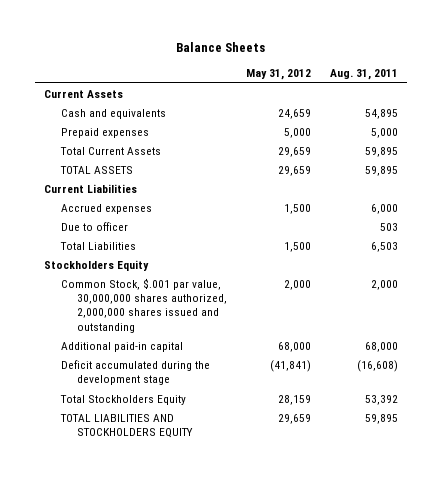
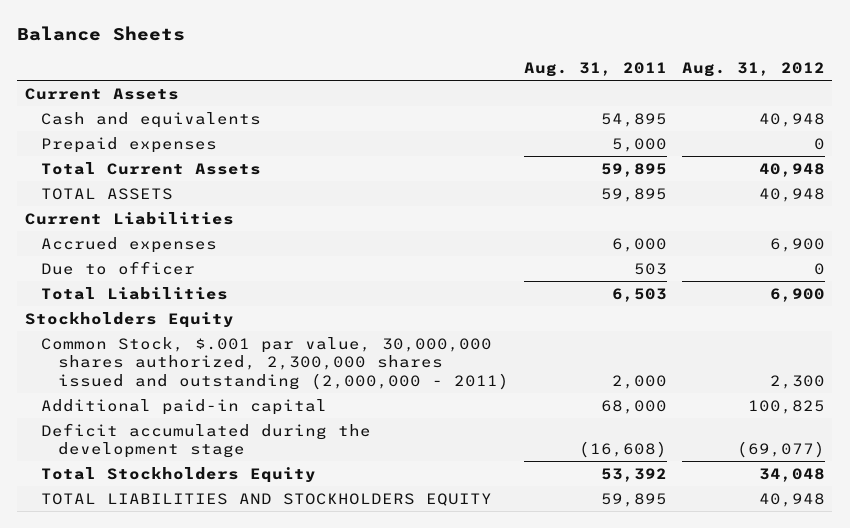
[245,69,311,81] May 31, 2012 -> none
none -> [681,61,825,77] Aug. 31, 2012
[60,277,228,333] Common Stock, $.001 par value, 30,000,000 shares authorized, 2,000,000 shares issued and outstanding -> [41,336,509,390] Common Stock, $.001 par value, 30,000,000 shares authorized, 2,300,000 shares issued and outstanding (2,000,000 - 2011)

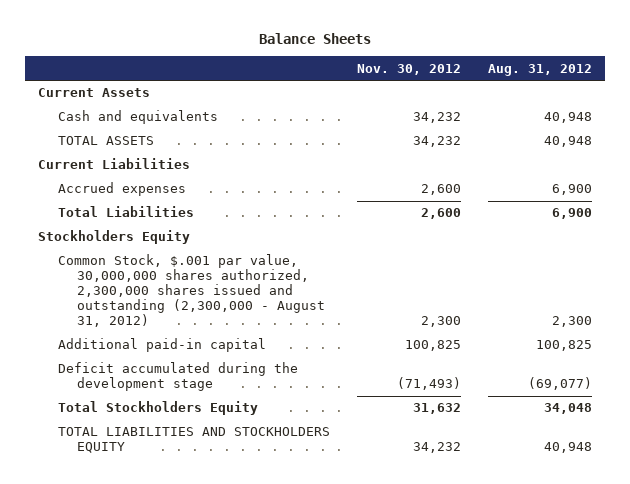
[523,61,667,77] Aug. 31, 2011 -> none
none -> [356,63,461,75] Nov. 30, 2012
[41,136,218,153] Prepaid expenses -> none
[41,161,262,175] Total Current Assets -> none
[41,260,196,275] Due to officer -> none
[41,336,509,390] Common Stock, $.001 par value, 30,000,000 shares authorized, 2,300,000 shares issued and outstanding (2,000,000 - 2011) -> [57,254,325,328] Common Stock, $.001 par value, 30,000,000 shares authorized, 2,300,000 shares issued and outstanding (2,300,000 - August 31, 2012)

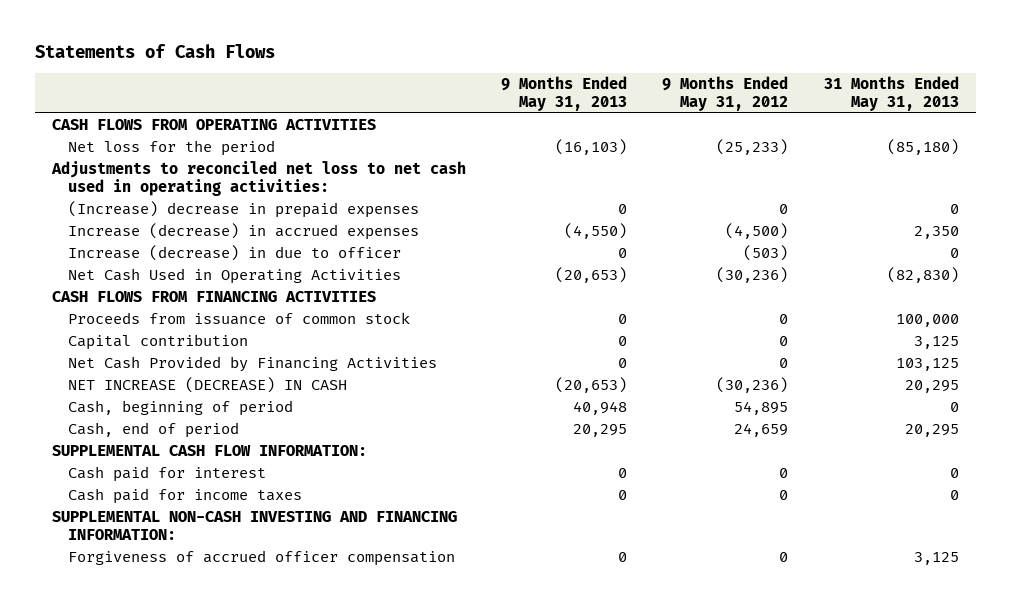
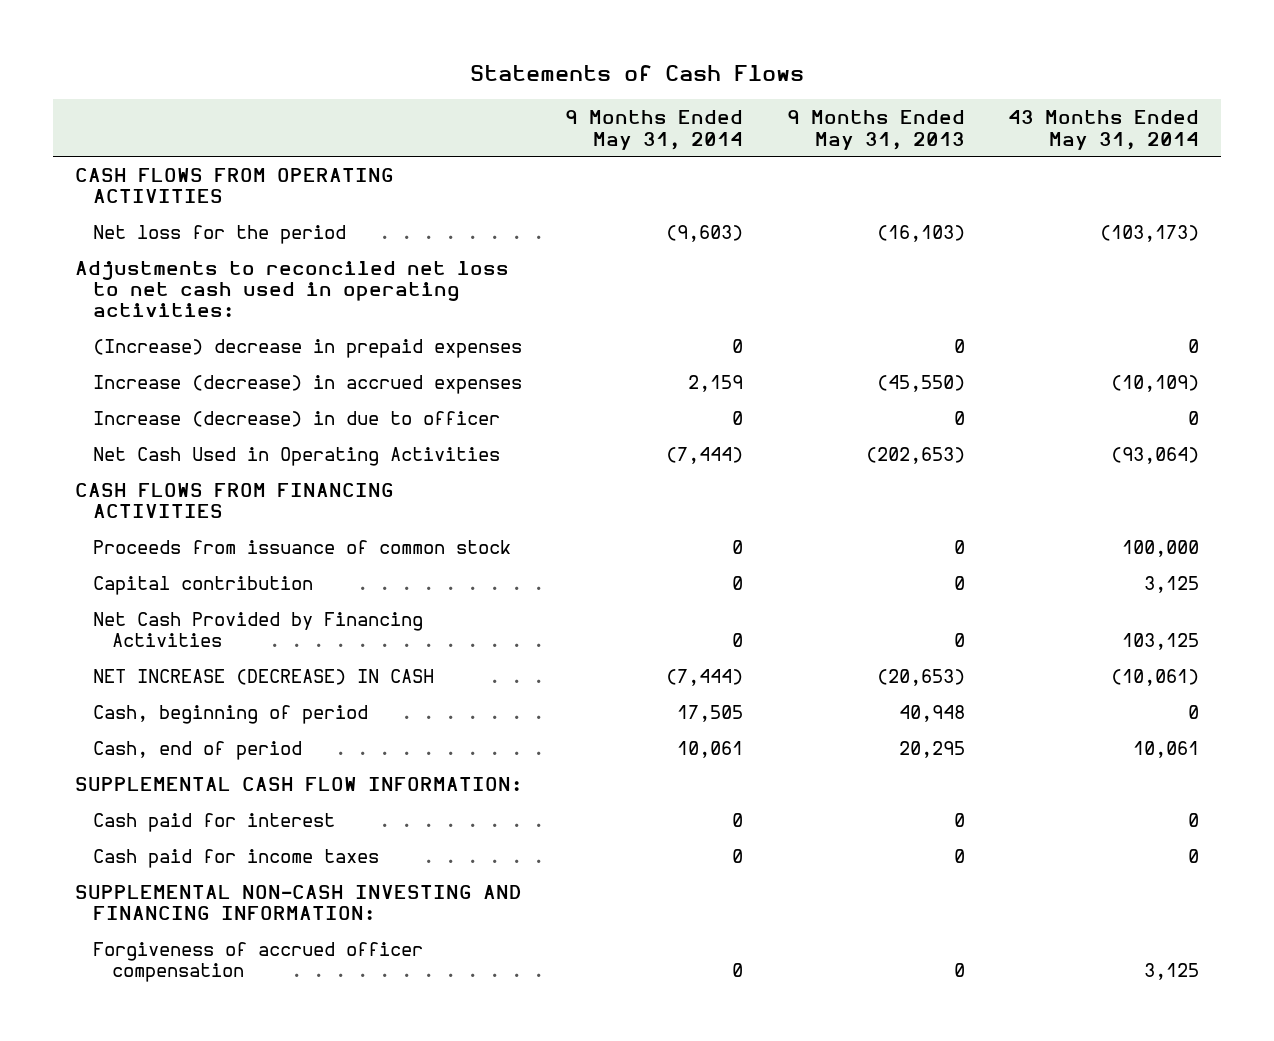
[662,76,789,111] 9 Months Ended May 31, 2012 -> none
[823,76,959,111] 31 Months Ended May 31, 2013 -> none
none -> [565,110,744,150] 9 Months Ended May 31, 2014
none -> [1008,110,1200,150] 43 Months Ended May 31, 2014
[564,223,628,240] (4,550) -> [876,374,965,392] (45,550)
[555,267,628,284] (20,653) -> [865,446,965,464] (202,653)

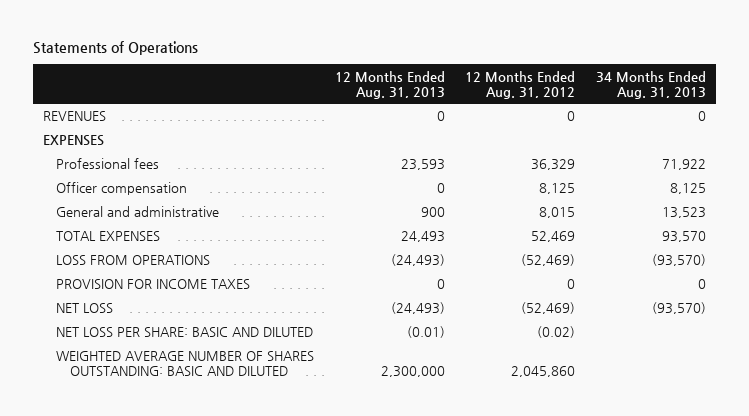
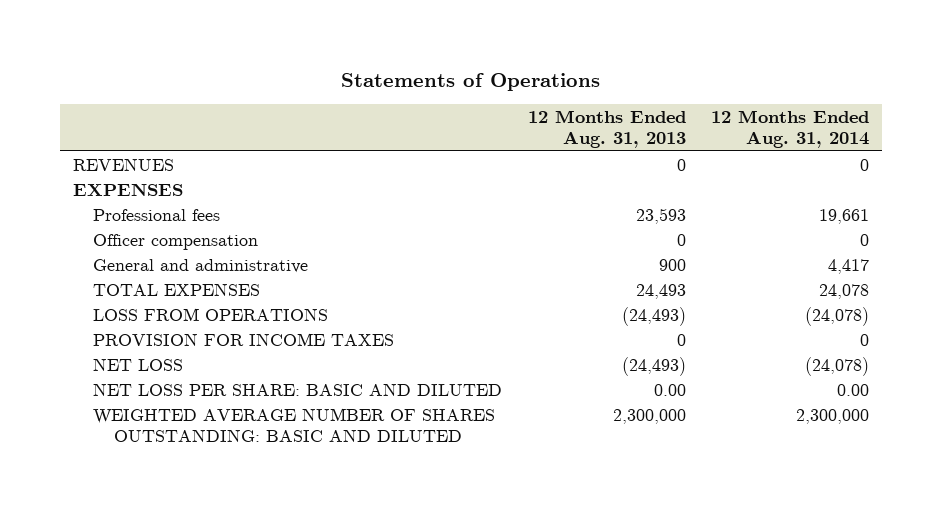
[465,70,576,99] 12 Months Ended Aug. 31, 2012 -> none
[595,70,706,99] 34 Months Ended Aug. 31, 2013 -> none
none -> [711,110,870,149] 12 Months Ended Aug. 31, 2014
[406,326,445,339] (0.01) -> [653,383,686,396] 0.00

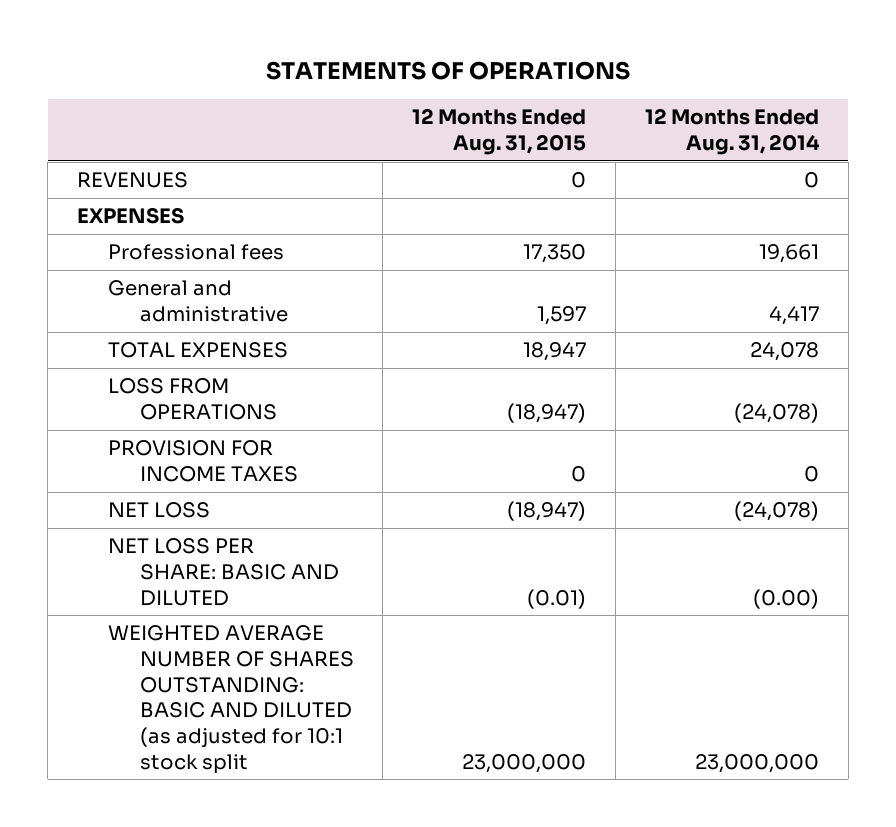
[341,73,601,92] Statements of Operations -> [266,61,631,81] STATEMENTS OF OPERATIONS
[527,110,686,149] 12 Months Ended Aug. 31, 2013 -> none
none -> [412,108,587,155] 12 Months Ended Aug. 31, 2015
[93,233,259,250] Officer compensation -> none
[837,383,870,396] 0.00 -> [752,588,819,609] (0.00)
[93,407,496,442] WEIGHTED AVERAGE NUMBER OF SHARES OUTSTANDING: BASIC AND DILUTED -> [108,625,354,774] WEIGHTED AVERAGE NUMBER OF SHARES OUTSTANDING: BASIC AND DILUTED (as adjusted for 10:1 stock split
[796,408,870,424] 2,300,000 -> [694,753,819,773] 23,000,000

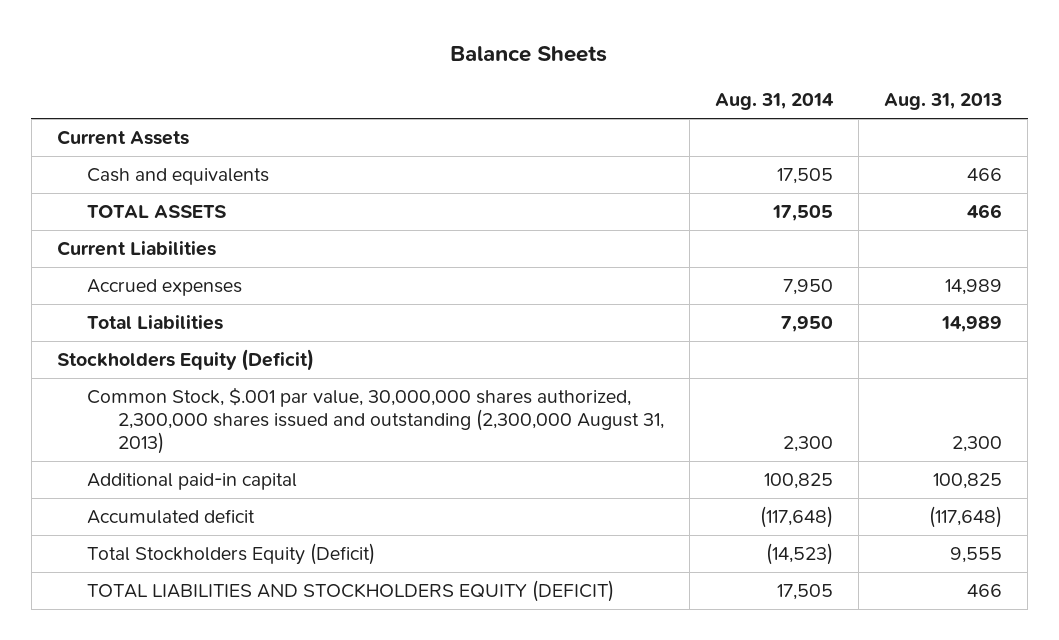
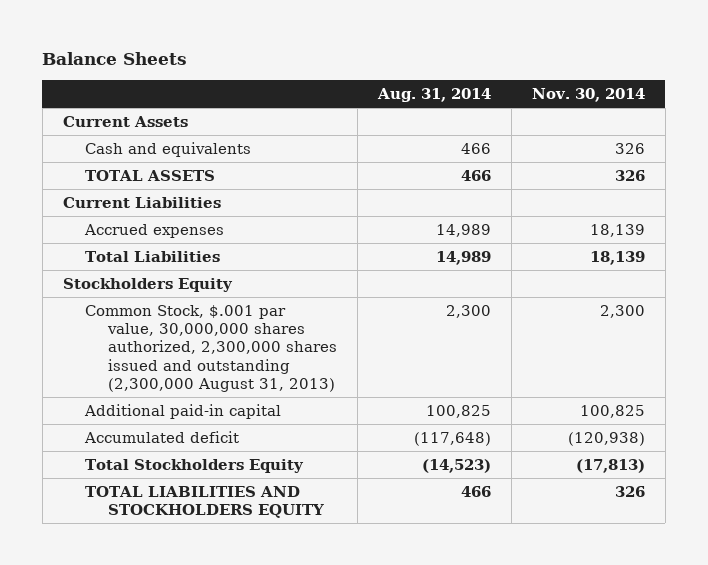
[884,93,1003,111] Aug. 31, 2013 -> none
none -> [531,88,645,103] Nov. 30, 2014
[776,168,833,185] 17,505 -> [461,142,492,154] 466
[771,205,833,222] 17,505 -> [461,169,492,181] 466
[782,279,833,296] 7,950 -> [436,223,492,237] 14,989
[780,316,833,333] 7,950 -> [436,250,492,265] 14,989
[56,349,314,372] Stockholders Equity (Deficit) -> [62,277,233,292] Stockholders Equity
[87,543,376,566] Total Stockholders Equity (Deficit) -> [85,458,305,473] Total Stockholders Equity
[87,580,615,603] TOTAL LIABILITIES AND STOCKHOLDERS EQUITY (DEFICIT) -> [85,485,325,519] TOTAL LIABILITIES AND STOCKHOLDERS EQUITY
[776,584,833,601] 17,505 -> [461,485,492,497] 466

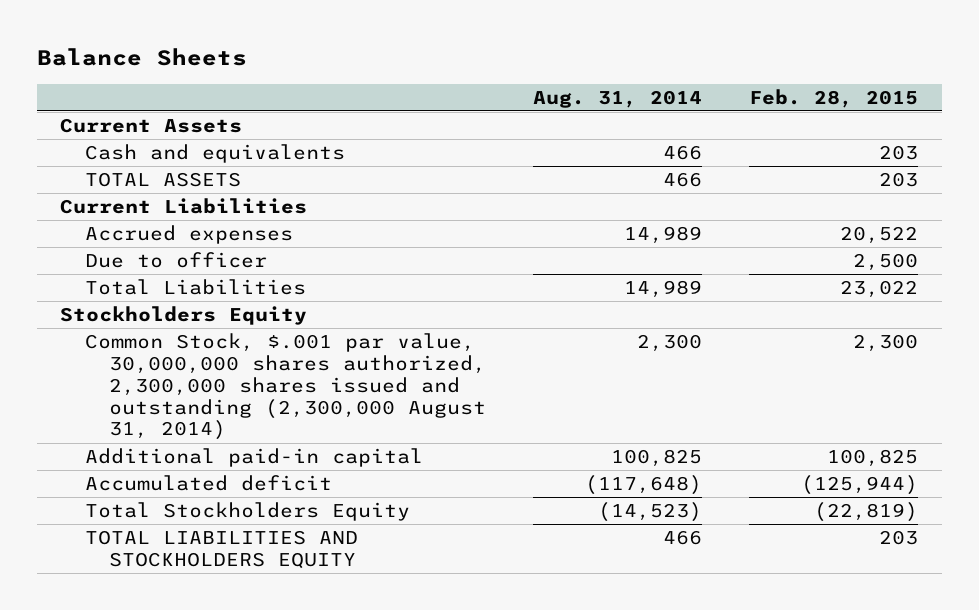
[531,88,645,103] Nov. 30, 2014 -> none
none -> [749,88,919,108] Feb. 28, 2015
none -> [84,251,267,268] Due to officer
[85,304,338,392] Common Stock, $.001 par value, 30,000,000 shares authorized, 2,300,000 shares issued and outstanding (2,300,000 August 31, 2013) -> [84,332,487,441] Common Stock, $.001 par value, 30,000,000 shares authorized, 2,300,000 shares issued and outstanding (2,300,000 August 31, 2014)

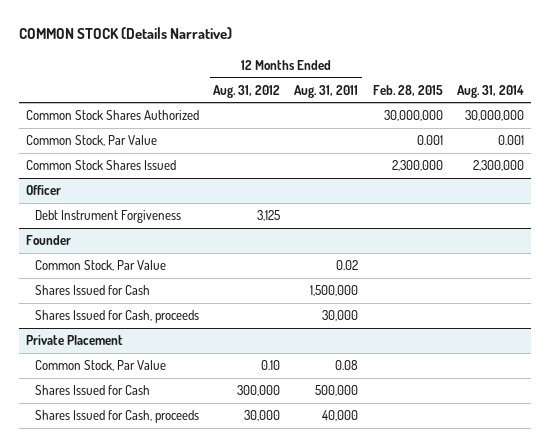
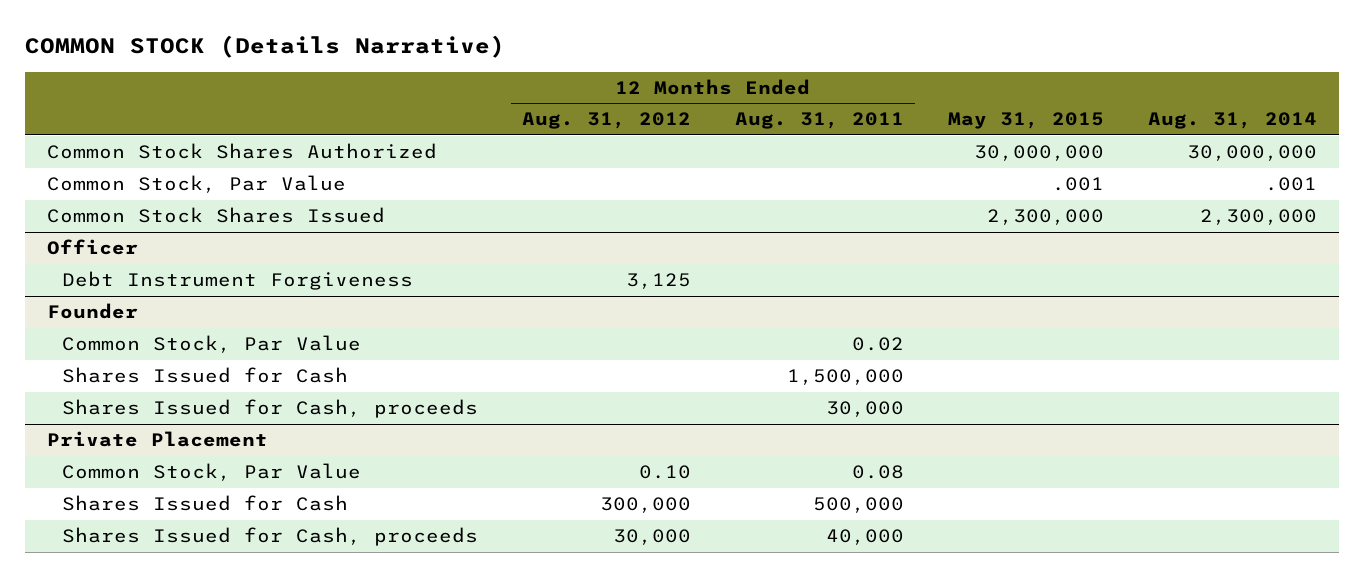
[372,84,443,96] Feb. 28, 2015 -> none
none -> [948,112,1105,130] May 31, 2015
[497,135,524,146] 0.001 -> [1265,177,1318,192] .001

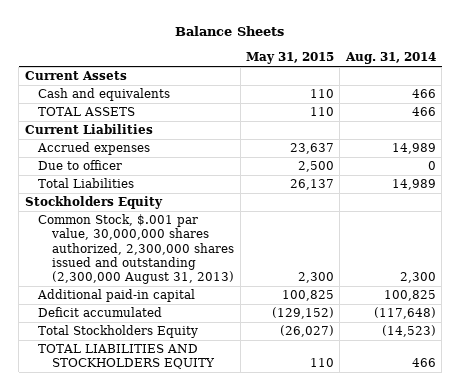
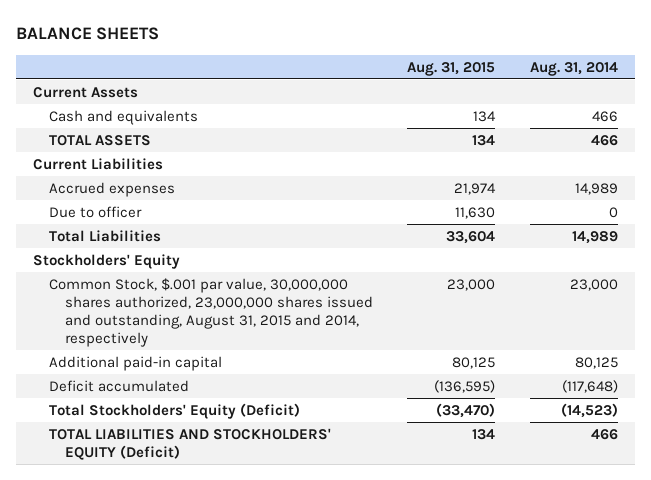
[175,26,285,37] Balance Sheets -> [15,27,159,41] BALANCE SHEETS
[245,52,334,65] May 31, 2015 -> none
none -> [407,61,496,76] Aug. 31, 2015
[24,196,163,210] Stockholders Equity -> [33,253,181,269] Stockholders' Equity
[38,214,235,285] Common Stock, $.001 par value, 30,000,000 shares authorized, 2,300,000 shares issued and outstanding (2,300,000 August 31, 2013) -> [49,277,374,347] Common Stock, $.001 par value, 30,000,000 shares authorized, 23,000,000 shares issued and outstanding, August 31, 2015 and 2014, respectively
[399,272,436,284] 2,300 -> [569,278,618,291] 23,000
[383,290,436,302] 100,825 -> [574,356,618,369] 80,125
[38,325,199,339] Total Stockholders Equity -> [49,402,301,419] Total Stockholders' Equity (Deficit)
[38,344,216,370] TOTAL LIABILITIES AND STOCKHOLDERS EQUITY -> [49,427,332,460] TOTAL LIABILITIES AND STOCKHOLDERS' EQUITY (Deficit)

